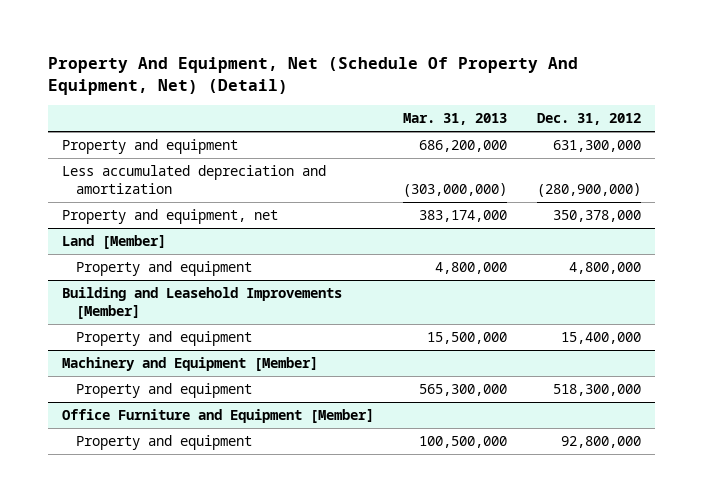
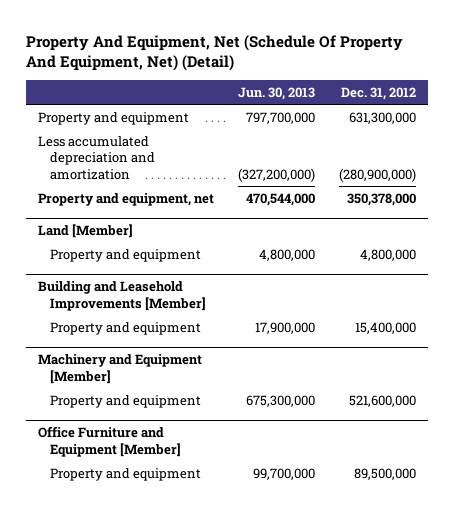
[403,113,508,126] Mar. 31, 2013 -> none
none -> [238,86,316,100] Jun. 30, 2013
[552,384,641,397] 518,300,000 -> [349,394,417,407] 521,600,000
[560,436,641,449] 92,800,000 -> [354,467,417,480] 89,500,000

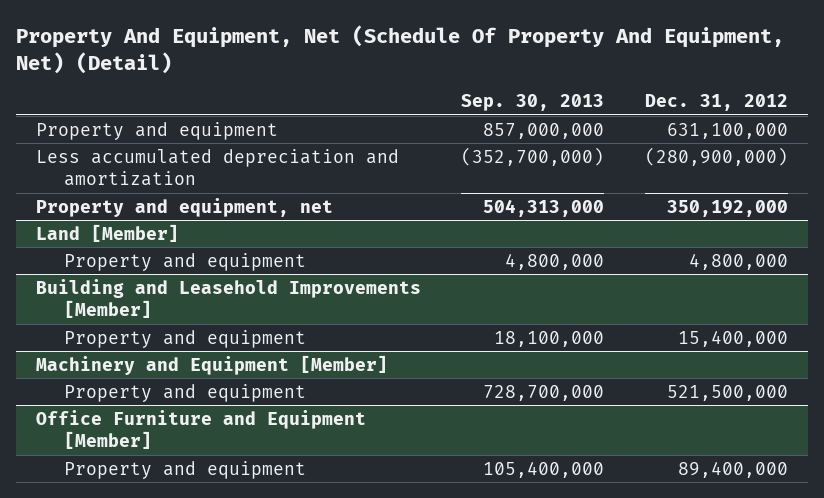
[238,86,316,100] Jun. 30, 2013 -> none
none -> [461,94,605,112] Sep. 30, 2013
[349,111,417,124] 631,300,000 -> [666,122,788,139] 631,100,000
[347,192,417,206] 350,378,000 -> [666,199,788,217] 350,192,000
[349,394,417,407] 521,600,000 -> [666,384,788,401] 521,500,000
[354,467,417,480] 89,500,000 -> [677,460,788,478] 89,400,000

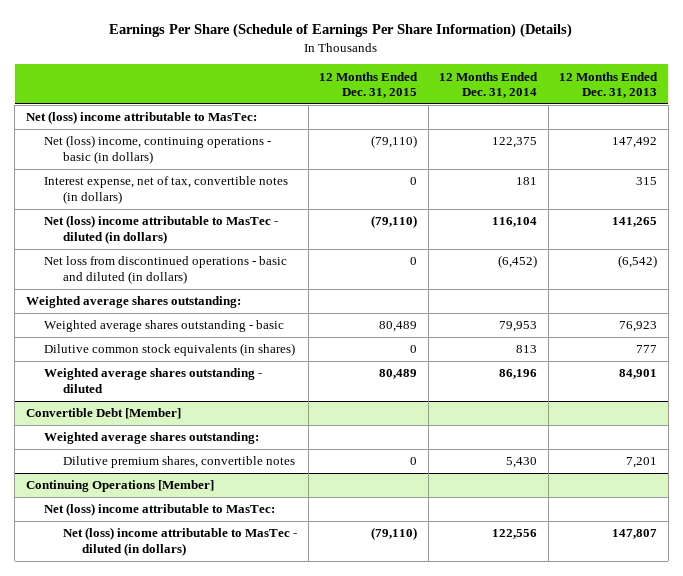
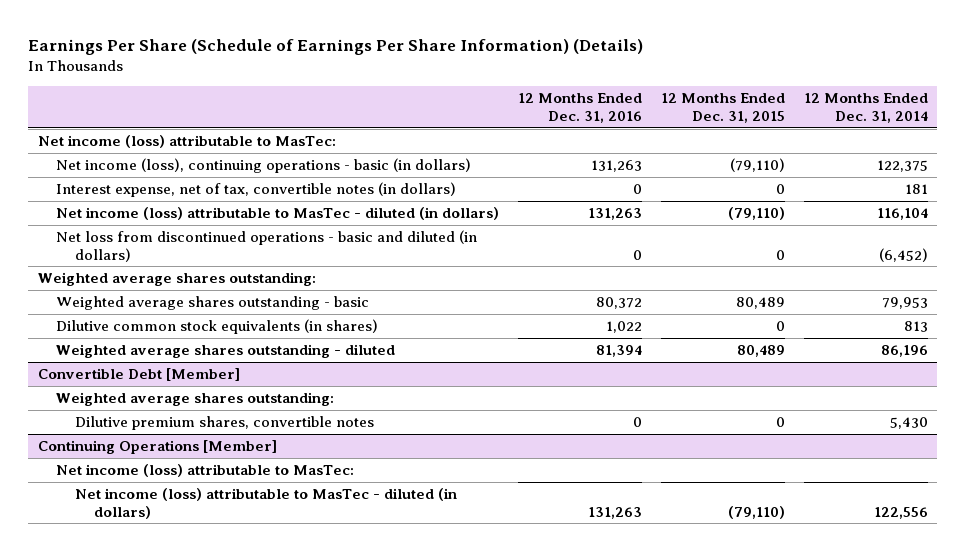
[559,71,659,99] 12 Months Ended Dec. 31, 2013 -> none
none -> [518,93,643,124] 12 Months Ended Dec. 31, 2016
[25,111,257,125] Net (loss) income attributable to MasTec: -> [37,134,336,148] Net income (loss) attributable to MasTec:
[44,135,272,164] Net (loss) income, continuing operations - basic (in dollars) -> [56,157,472,173] Net income (loss), continuing operations - basic (in dollars)
[44,215,279,244] Net (loss) income attributable to MasTec - diluted (in dollars) -> [56,206,500,220] Net income (loss) attributable to MasTec - diluted (in dollars)
[44,503,276,517] Net (loss) income attributable to MasTec: -> [56,463,355,477] Net income (loss) attributable to MasTec:
[63,527,298,556] Net (loss) income attributable to MasTec - diluted (in dollars) -> [75,487,458,519] Net income (loss) attributable to MasTec - diluted (in dollars)

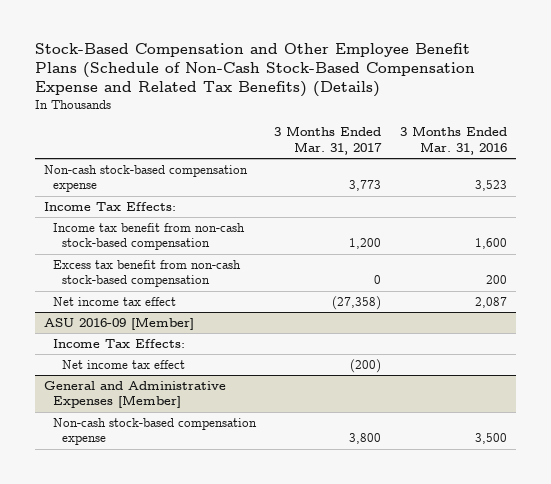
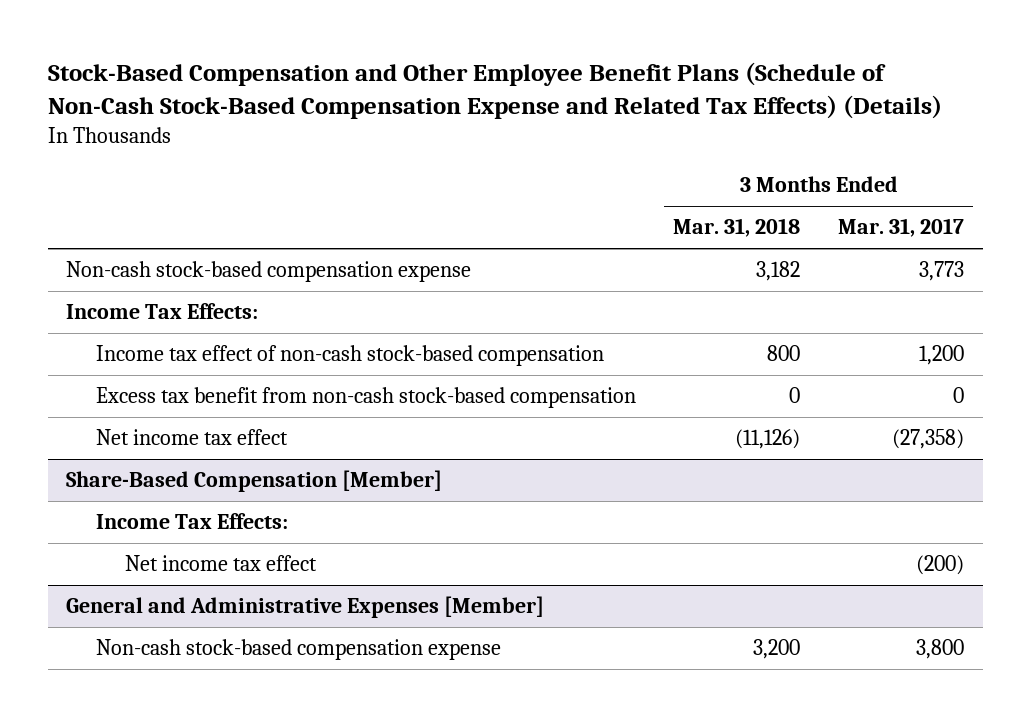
[34,42,475,98] Stock-Based Compensation and Other Employee Benefit Plans (Schedule of Non-Cash Stock-Based Compensation Expense and Related Tax Benefits) (Details) -> [47,61,942,119] Stock-Based Compensation and Other Employee Benefit Plans (Schedule of Non-Cash Stock-Based Compensation Expense and Related Tax Effects) (Details)
[399,126,507,156] 3 Months Ended Mar. 31, 2016 -> none
none -> [673,218,801,238] Mar. 31, 2018
[52,222,245,251] Income tax benefit from non-cash stock-based compensation -> [95,345,604,367] Income tax effect of non-cash stock-based compensation
[43,316,194,330] ASU 2016-09 [Member] -> none
none -> [66,470,443,493] Share-Based Compensation [Member]

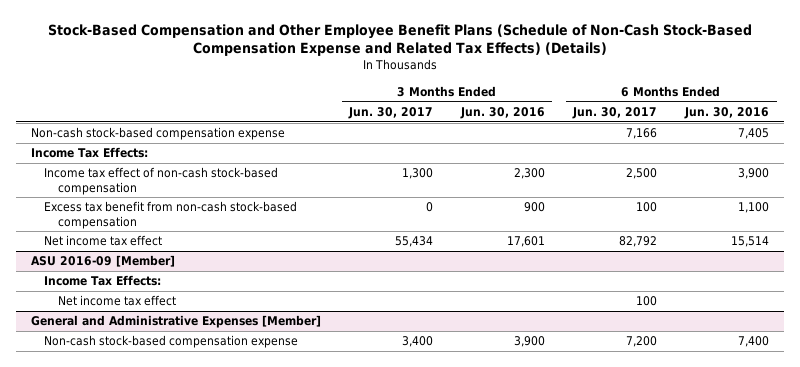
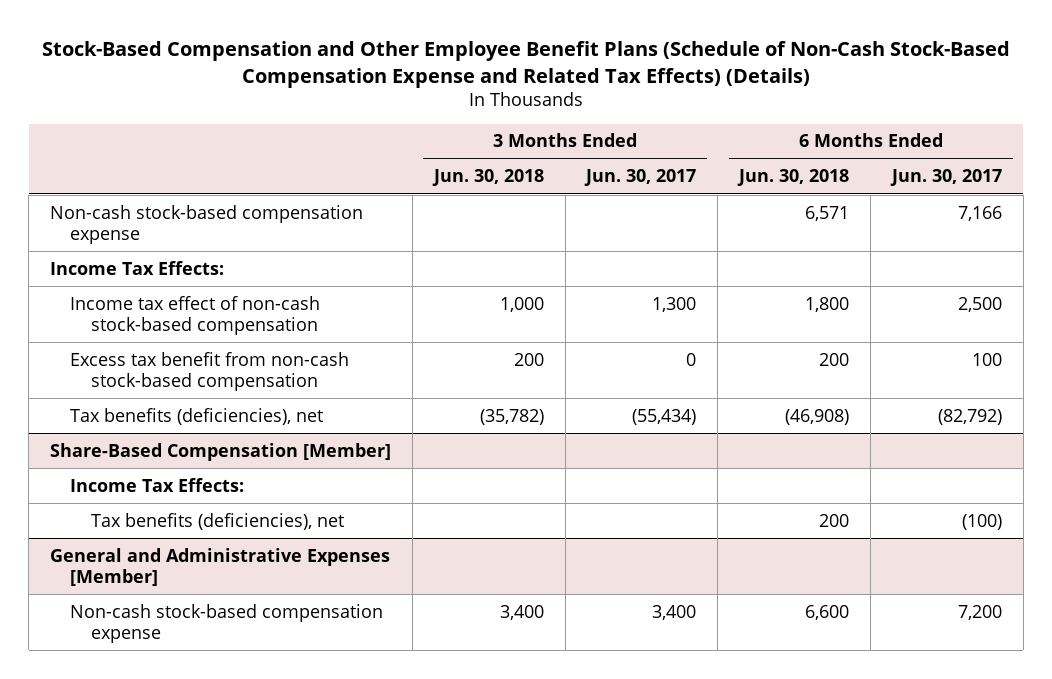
[460,106,546,119] Jun. 30, 2016 -> none
[684,106,770,119] Jun. 30, 2016 -> none
none -> [431,169,544,187] Jun. 30, 2018
none -> [737,169,850,187] Jun. 30, 2018
[44,235,163,247] Net income tax effect -> [70,407,324,425] Tax benefits (deficiencies), net
[394,236,433,248] 55,434 -> [632,408,697,425] (55,434)
[619,236,658,248] 82,792 -> [937,408,1002,425] (82,792)
[30,255,175,268] ASU 2016-09 [Member] -> [50,442,392,461] Share-Based Compensation [Member]
[57,295,176,307] Net income tax effect -> [90,512,344,530] Tax benefits (deficiencies), net
[636,296,658,307] 100 -> [961,513,1002,530] (100)

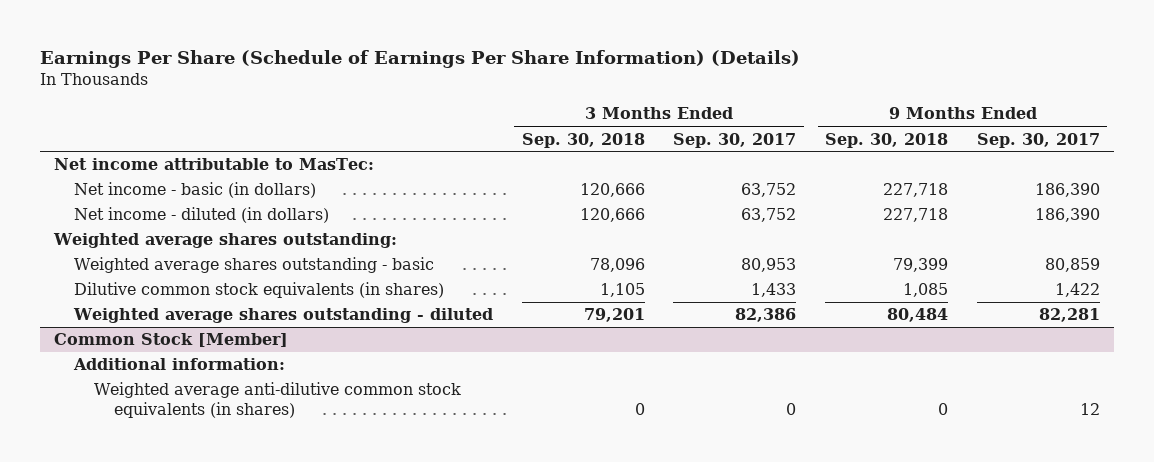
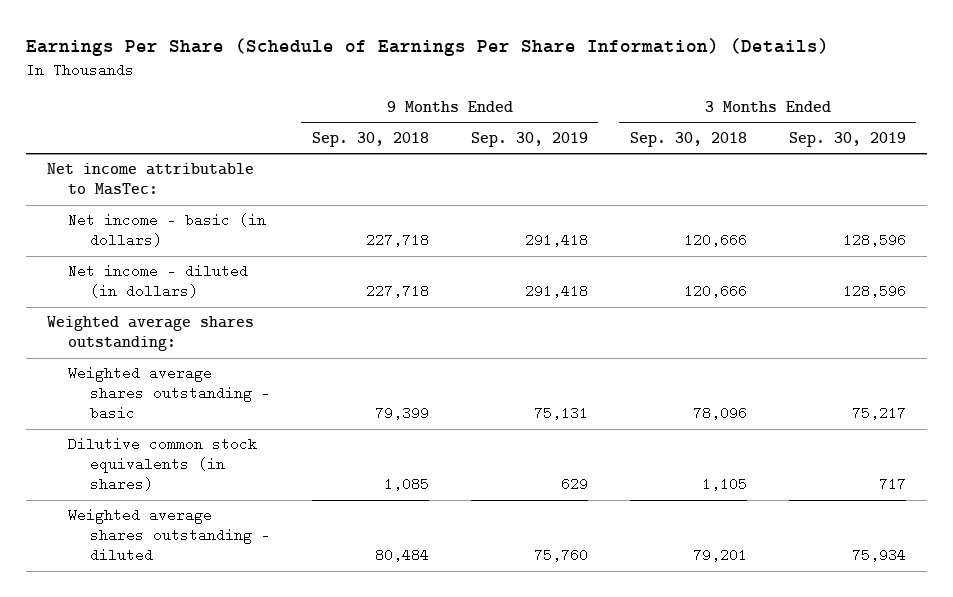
[673,132,797,148] Sep. 30, 2017 -> none
[976,132,1100,148] Sep. 30, 2017 -> none
none -> [470,131,588,147] Sep. 30, 2019
none -> [788,131,906,147] Sep. 30, 2019
[54,333,289,348] Common Stock [Member] -> none
[72,358,285,371] Additional information: -> none
[93,382,461,418] Weighted average anti-dilutive common stock equivalents (in shares) -> none

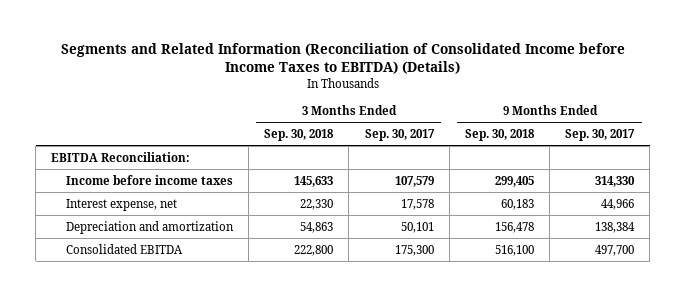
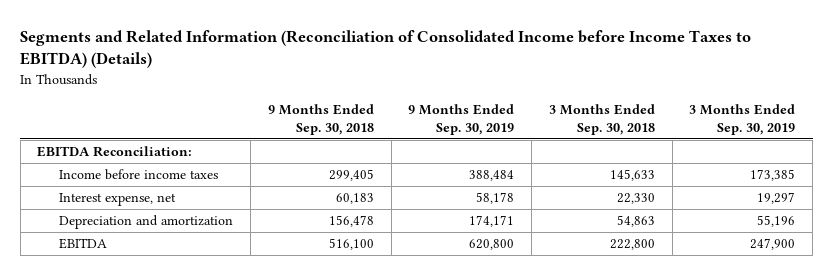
[364,129,435,142] Sep. 30, 2017 -> none
[565,129,636,142] Sep. 30, 2017 -> none
none -> [408,103,515,135] 9 Months Ended Sep. 30, 2019
none -> [689,103,796,135] 3 Months Ended Sep. 30, 2019
[66,243,184,254] Consolidated EBITDA -> [59,238,108,250] EBITDA

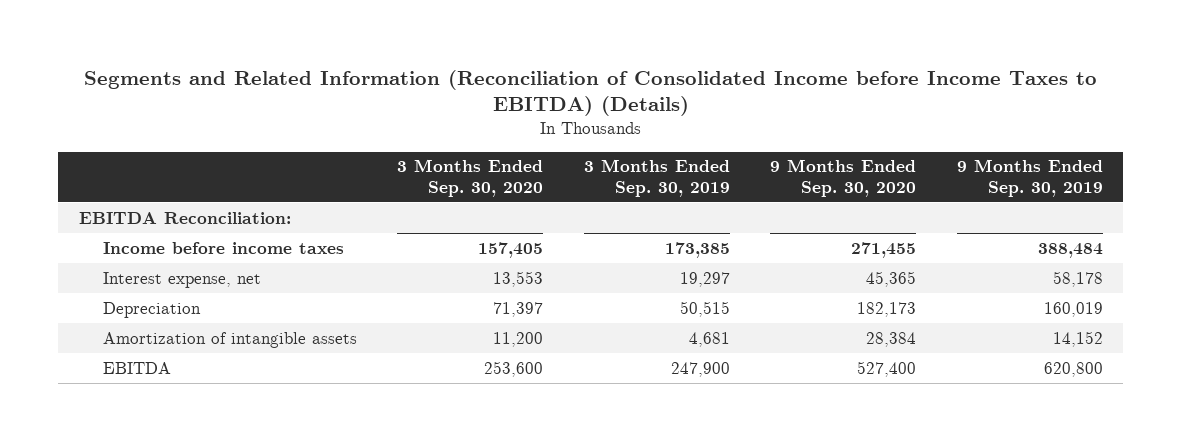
[267,103,374,135] 9 Months Ended Sep. 30, 2018 -> none
[548,103,655,135] 3 Months Ended Sep. 30, 2018 -> none
none -> [397,159,544,197] 3 Months Ended Sep. 30, 2020
none -> [770,159,917,197] 9 Months Ended Sep. 30, 2020
[59,215,234,230] Depreciation and amortization -> none
none -> [102,301,201,318] Depreciation
none -> [102,331,357,348] Amortization of intangible assets

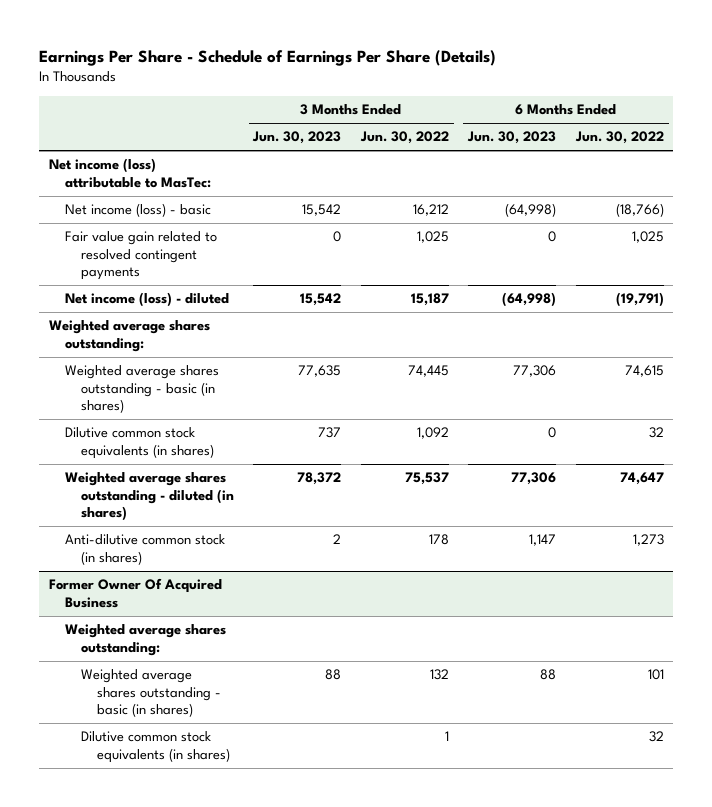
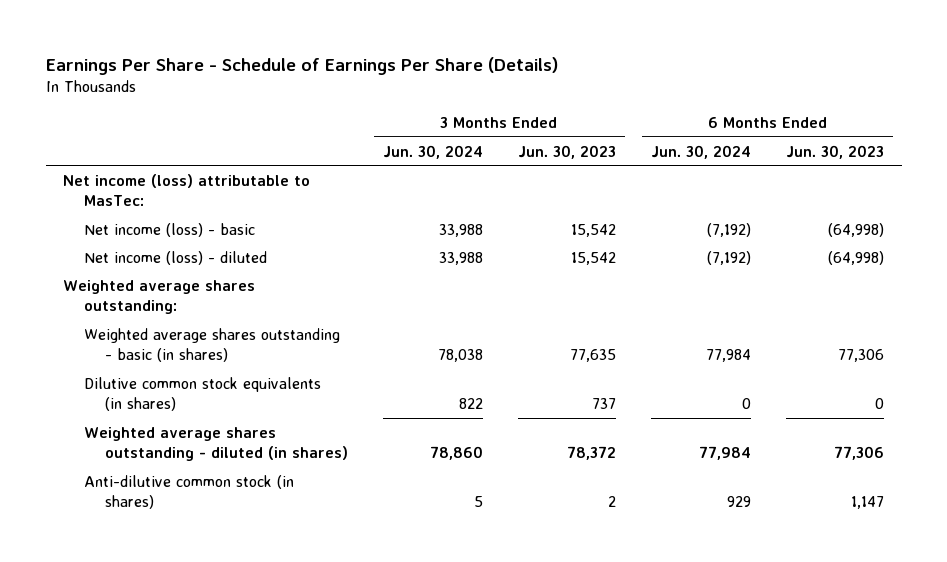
[359,131,449,145] Jun. 30, 2022 -> none
[574,131,664,145] Jun. 30, 2022 -> none
none -> [382,144,483,159] Jun. 30, 2024
none -> [651,144,752,159] Jun. 30, 2024
[64,231,217,281] Fair value gain related to resolved contingent payments -> none
[48,578,222,608] Former Owner Of Acquired Business -> none
[64,624,226,656] Weighted average shares outstanding: -> none
[81,669,222,718] Weighted average shares outstanding - basic (in shares) -> none
[81,731,231,763] Dilutive common stock equivalents (in shares) -> none

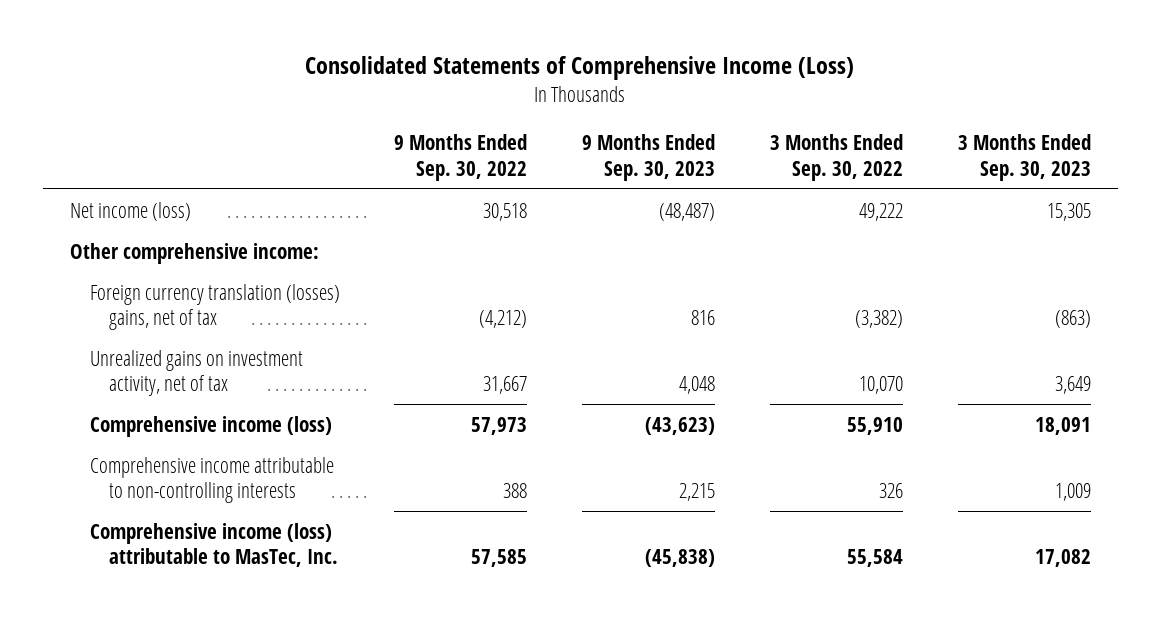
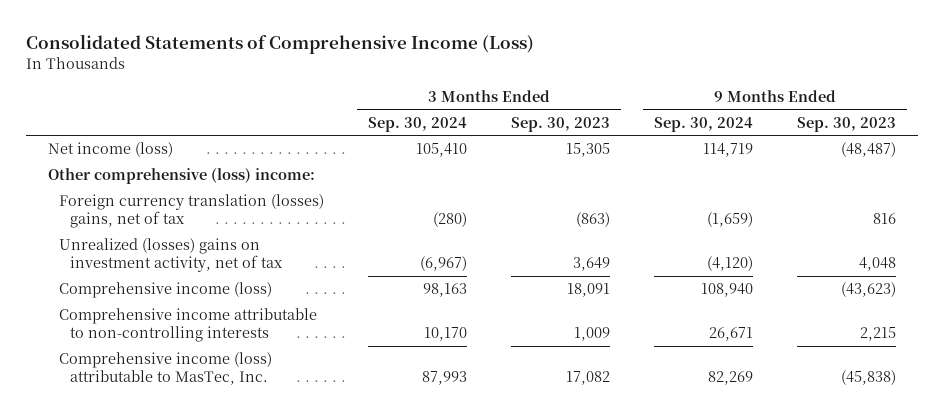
[394,134,528,181] 9 Months Ended Sep. 30, 2022 -> none
[769,134,903,181] 3 Months Ended Sep. 30, 2022 -> none
none -> [368,116,468,132] Sep. 30, 2024
none -> [654,116,754,132] Sep. 30, 2024
[69,242,319,264] Other comprehensive income: -> [48,168,316,185] Other comprehensive (loss) income:
[89,349,303,397] Unrealized gains on investment activity, net of tax -> [59,238,284,273] Unrealized (losses) gains on investment activity, net of tax

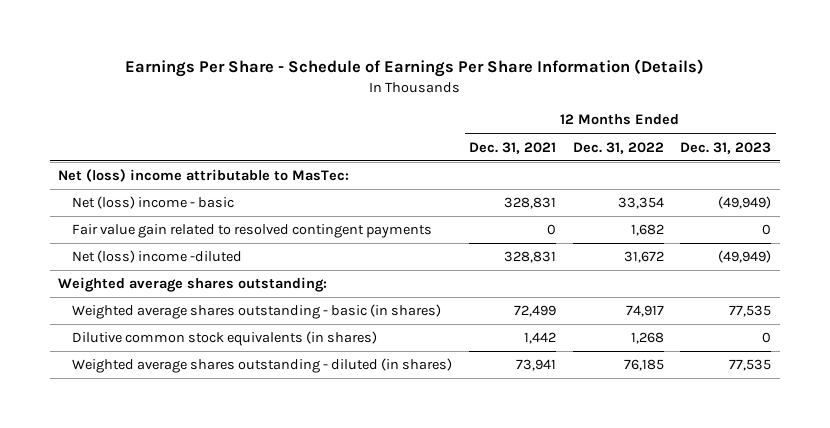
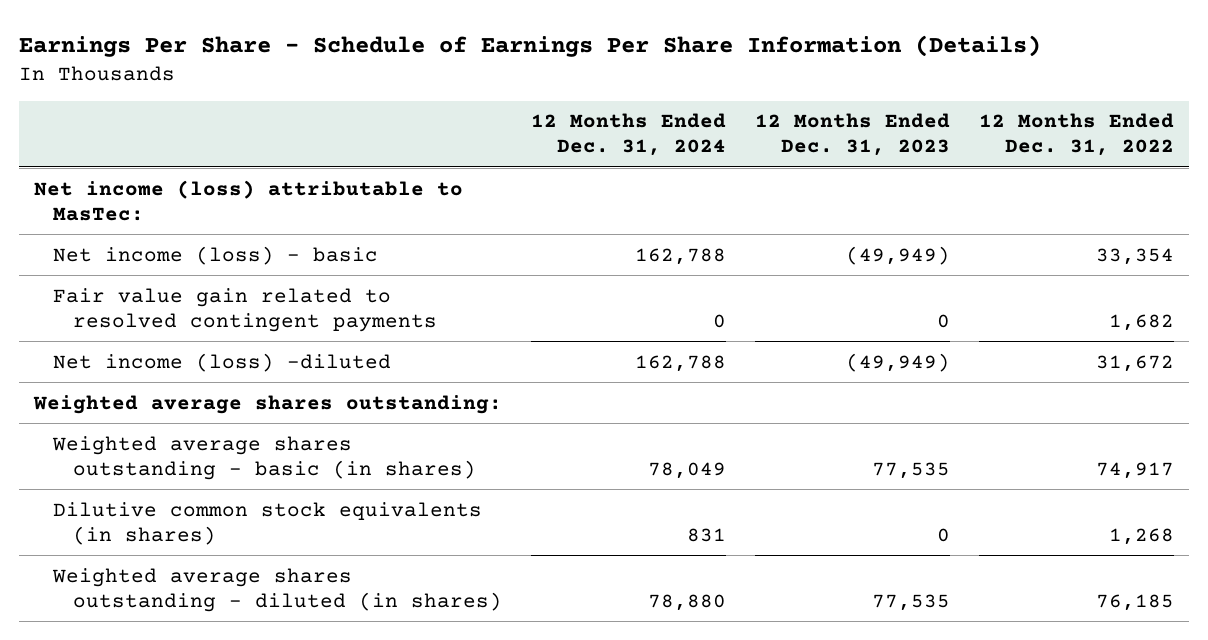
[468,141,556,154] Dec. 31, 2021 -> none
none -> [530,113,726,157] 12 Months Ended Dec. 31, 2024
[58,169,350,183] Net (loss) income attributable to MasTec: -> [33,179,463,221] Net income (loss) attributable to MasTec:
[71,196,234,210] Net (loss) income - basic -> [53,245,379,265] Net income (loss) - basic
[71,250,242,264] Net (loss) income -diluted -> [53,352,392,372] Net income (loss) -diluted

